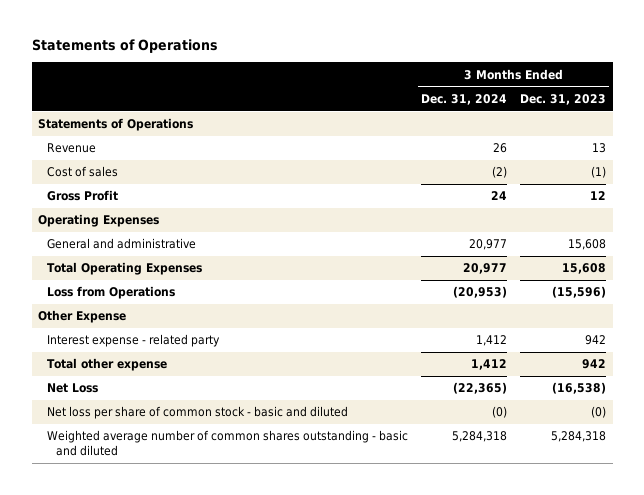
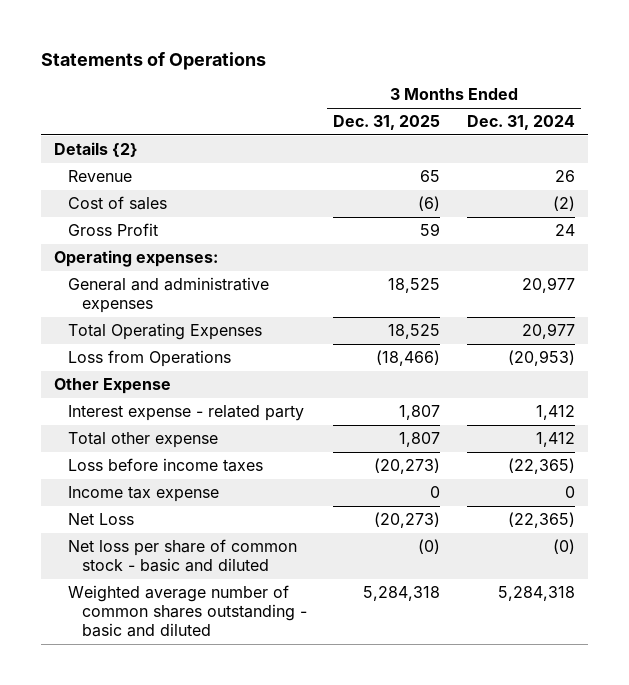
[520,93,607,105] Dec. 31, 2023 -> none
none -> [333,115,441,131] Dec. 31, 2025
[38,118,194,132] Statements of Operations -> [54,142,139,158] Details {2}
[38,214,160,228] Operating Expenses -> [54,250,219,268] Operating expenses:
[47,238,197,250] General and administrative -> [68,277,270,314] General and administrative expenses
none -> [68,458,264,473] Loss before income taxes
none -> [68,486,220,503] Income tax expense

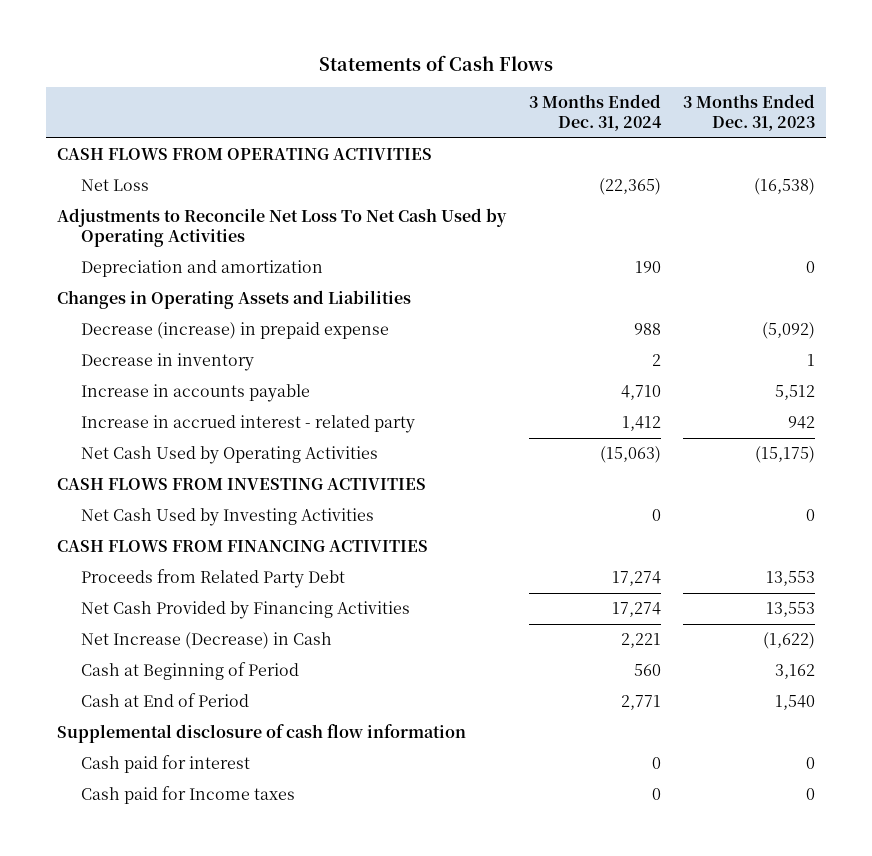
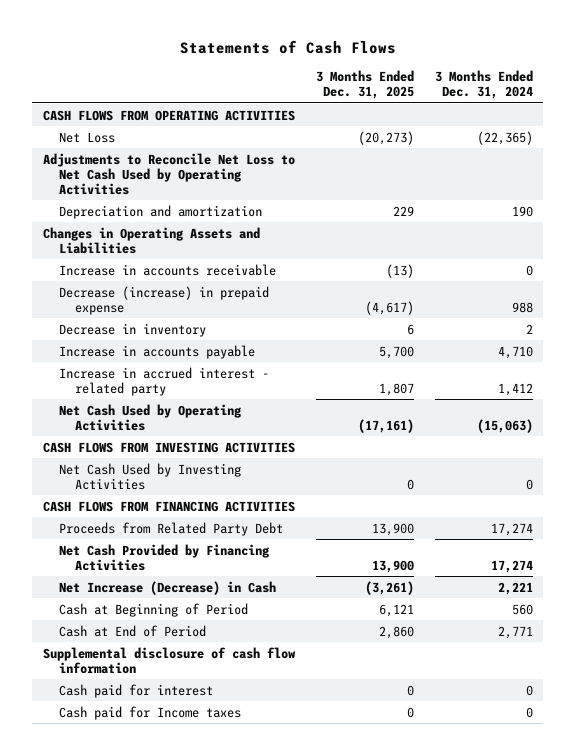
[683,93,816,131] 3 Months Ended Dec. 31, 2023 -> none
none -> [315,70,414,100] 3 Months Ended Dec. 31, 2025
[57,208,508,248] Adjustments to Reconcile Net Loss To Net Cash Used by Operating Activities -> [42,152,295,195] Adjustments to Reconcile Net Loss to Net Cash Used by Operating Activities
none -> [59,263,277,276] Increase in accounts receivable

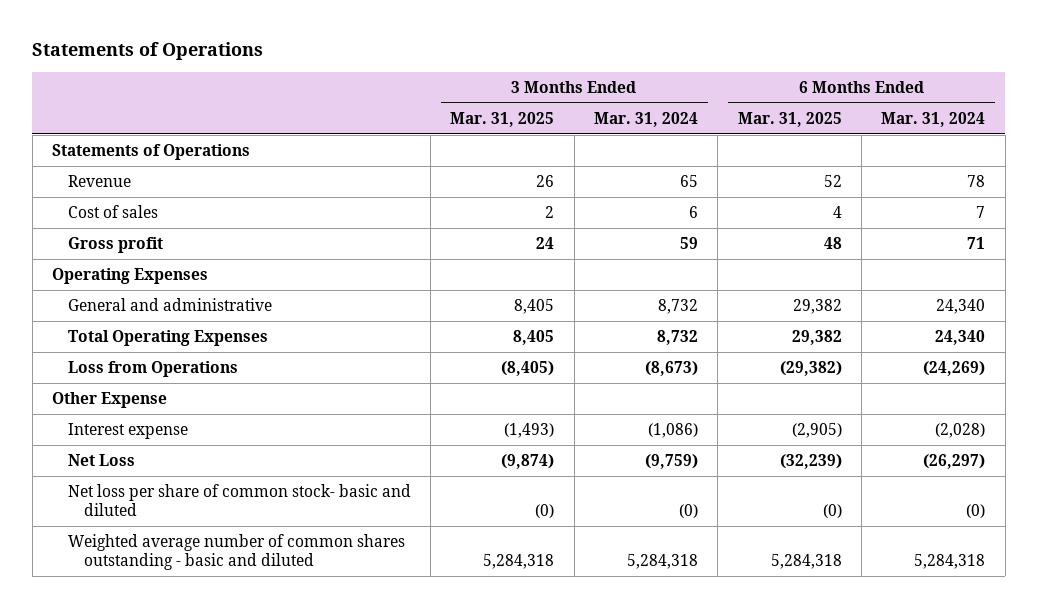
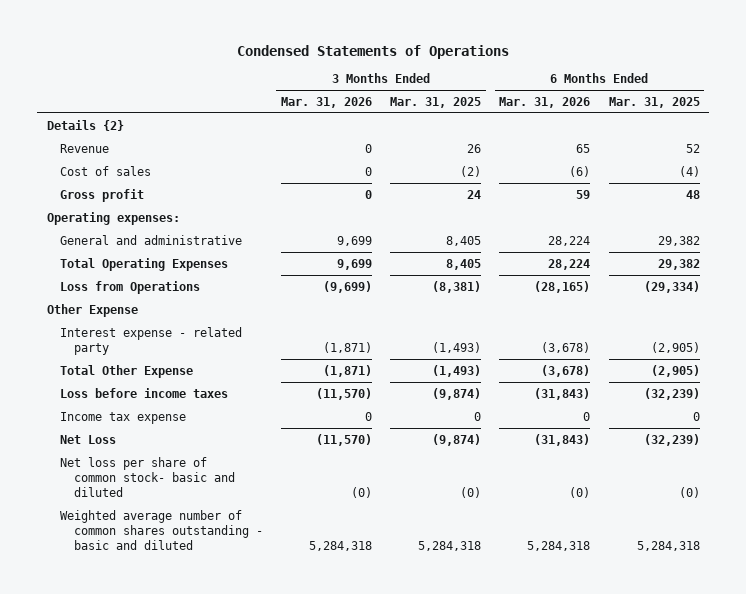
[32,42,264,61] Statements of Operations -> [237,44,510,59] Condensed Statements of Operations
[594,111,699,127] Mar. 31, 2024 -> none
[881,111,986,127] Mar. 31, 2024 -> none
none -> [280,96,372,108] Mar. 31, 2026
none -> [499,96,591,108] Mar. 31, 2026
[52,144,251,161] Statements of Operations -> [46,119,124,131] Details {2}
[545,206,555,219] 2 -> [460,165,482,177] (2)
[832,206,842,219] 4 -> [678,165,700,177] (4)
[52,268,209,285] Operating Expenses -> [46,211,180,225] Operating expenses:
[501,361,555,377] (8,405) -> [432,280,482,293] (8,381)
[779,361,842,377] (29,382) -> [643,280,700,293] (29,334)
[67,423,188,440] Interest expense -> [60,326,243,355] Interest expense - related party
none -> [60,364,194,378] Total Other Expense
none -> [60,387,229,398] Loss before income taxes
none -> [60,411,187,424] Income tax expense

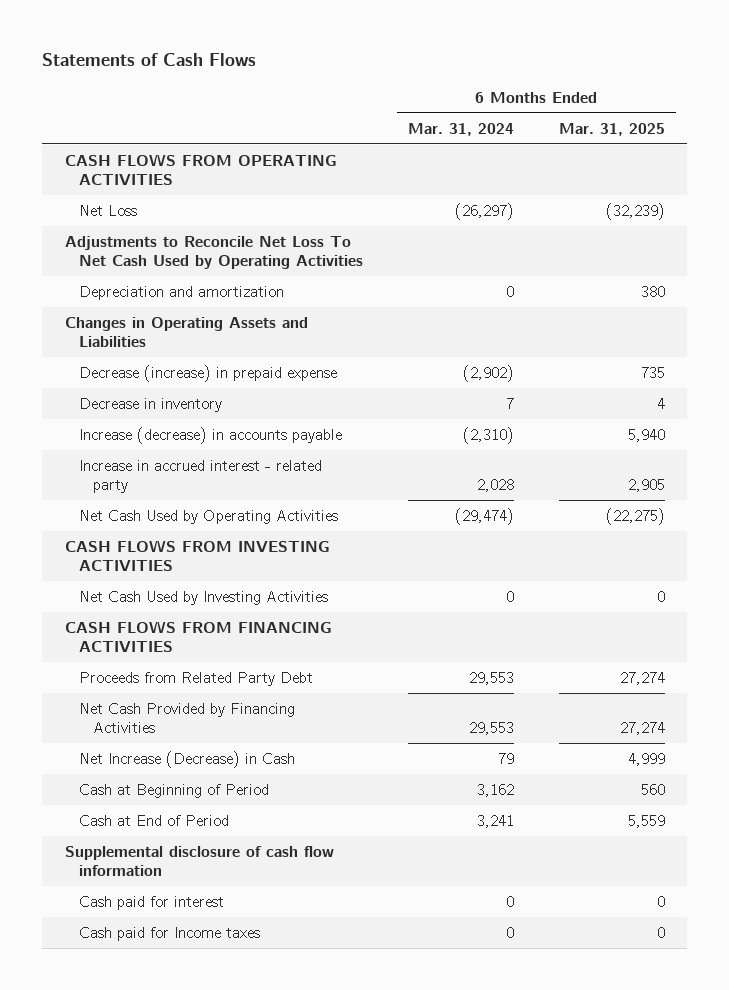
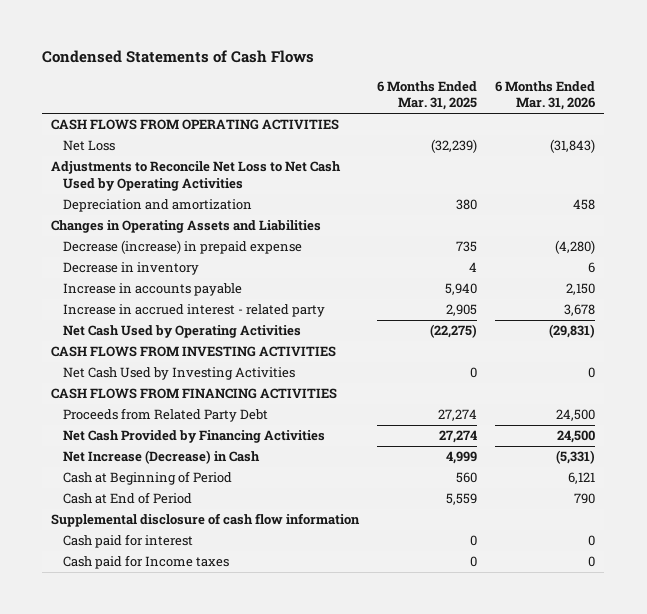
[42,53,257,67] Statements of Cash Flows -> [42,50,315,64] Condensed Statements of Cash Flows
[407,122,514,136] Mar. 31, 2024 -> none
none -> [495,80,596,111] 6 Months Ended Mar. 31, 2026
[64,235,363,269] Adjustments to Reconcile Net Loss To Net Cash Used by Operating Activities -> [51,161,342,191] Adjustments to Reconcile Net Loss to Net Cash Used by Operating Activities
[78,426,342,444] Increase (decrease) in accounts payable -> [62,283,242,297] Increase in accounts payable

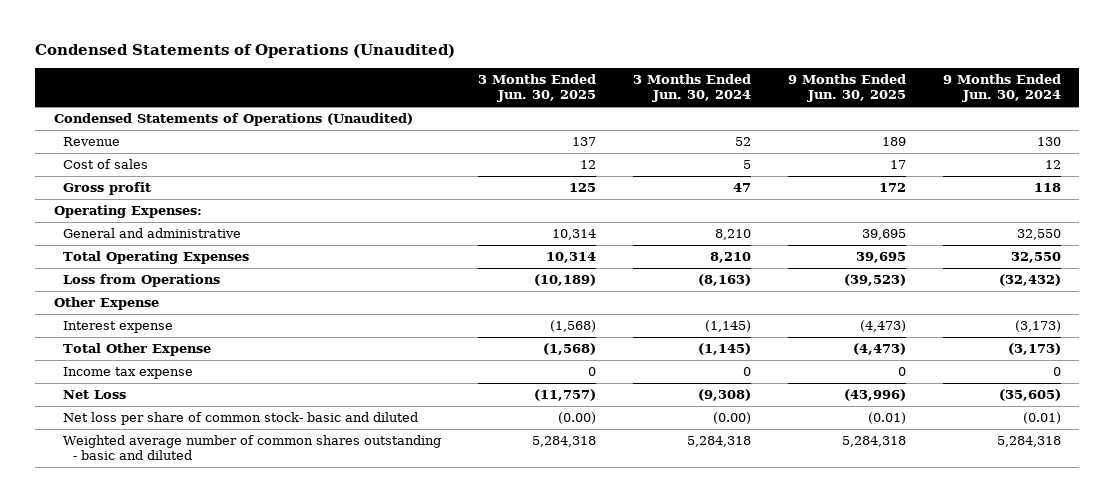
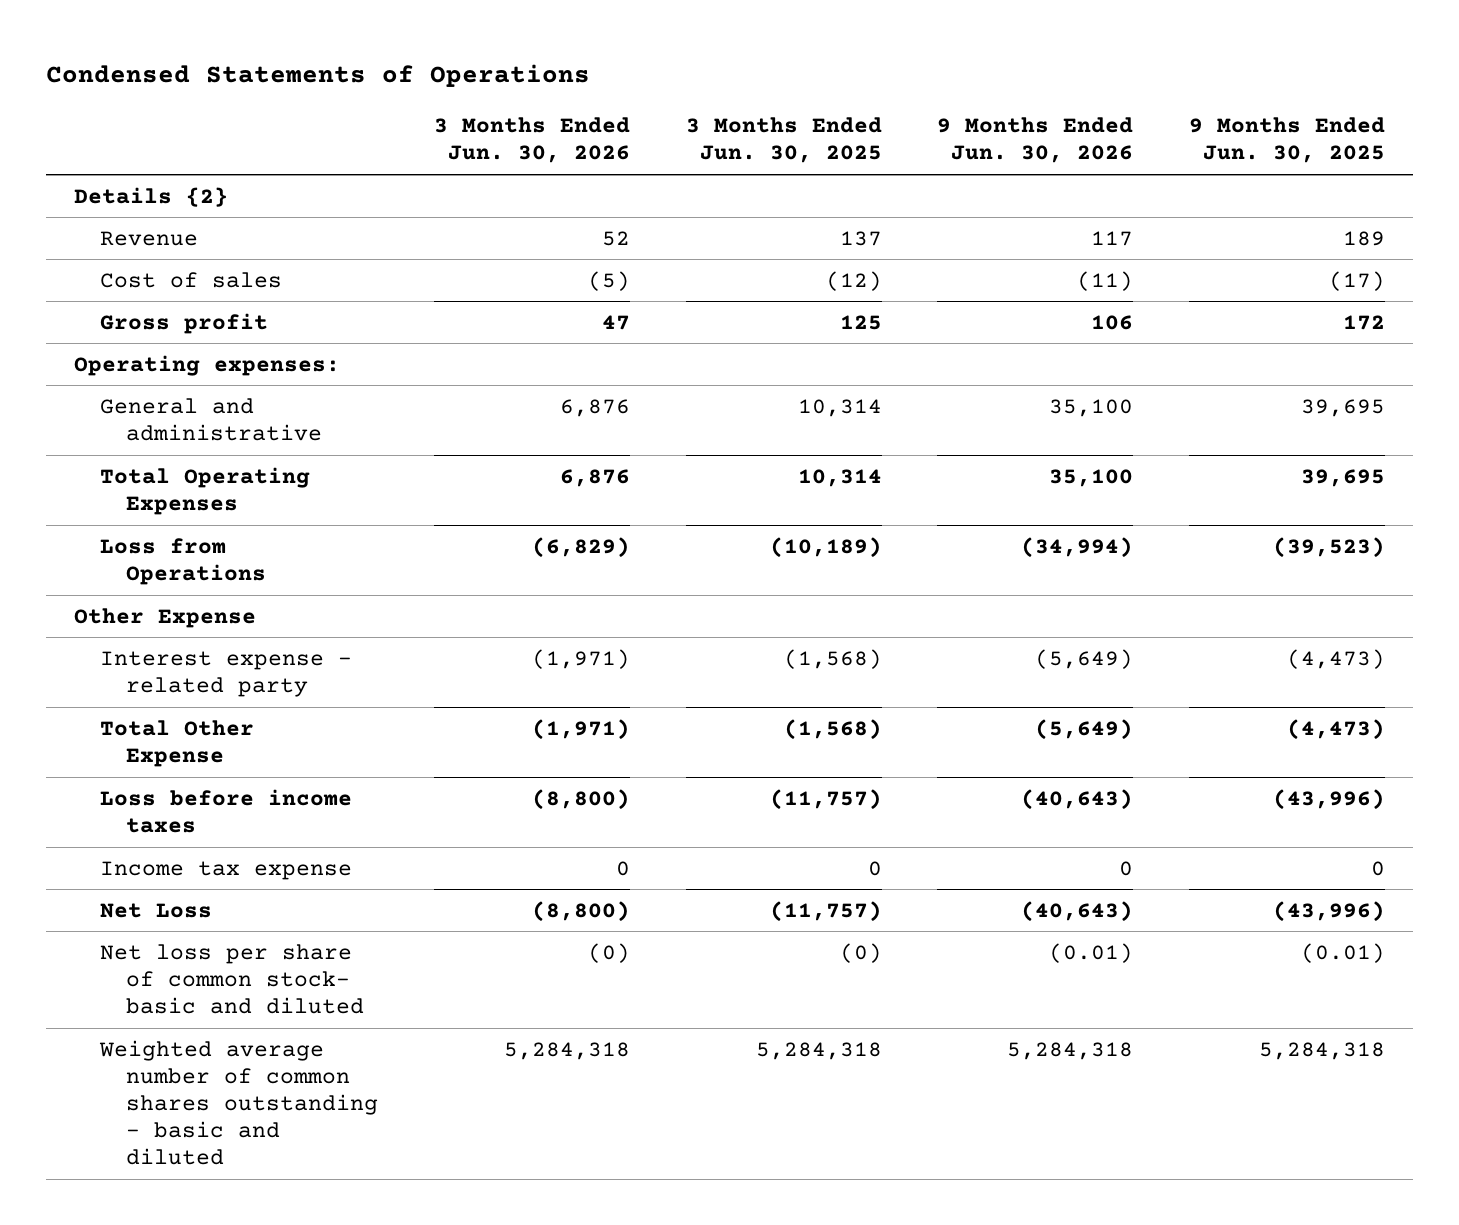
[35,44,456,59] Condensed Statements of Operations (Unaudited) -> [46,63,591,87] Condensed Statements of Operations
[632,74,751,103] 3 Months Ended Jun. 30, 2024 -> none
[942,74,1061,103] 9 Months Ended Jun. 30, 2024 -> none
none -> [433,117,630,164] 3 Months Ended Jun. 30, 2026
none -> [937,117,1134,164] 9 Months Ended Jun. 30, 2026
[53,113,413,127] Condensed Statements of Operations (Unaudited) -> [74,186,229,207] Details {2}
[580,160,597,170] 12 -> [825,270,882,291] (12)
[889,160,906,170] 17 -> [1329,270,1386,291] (17)
[53,205,202,219] Operating Expenses: -> [74,354,341,376] Operating expenses:
[63,321,174,334] Interest expense -> [100,650,353,697] Interest expense - related party
none -> [100,788,353,833] Loss before income taxes
[558,412,597,425] (0.00) -> [839,942,882,963] (0)

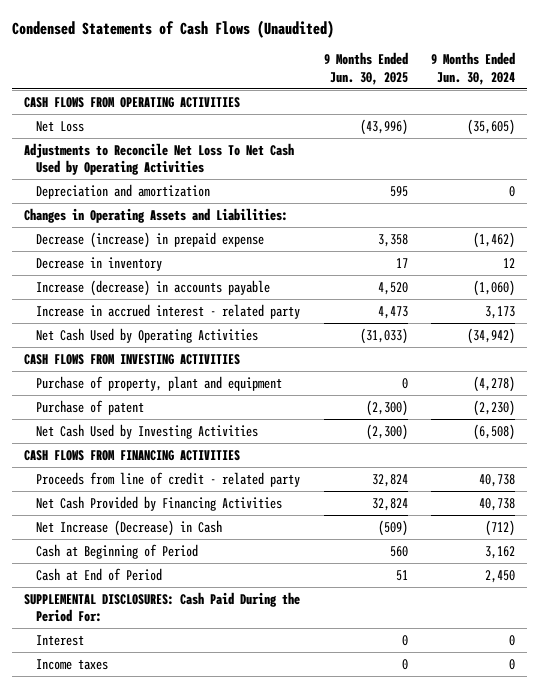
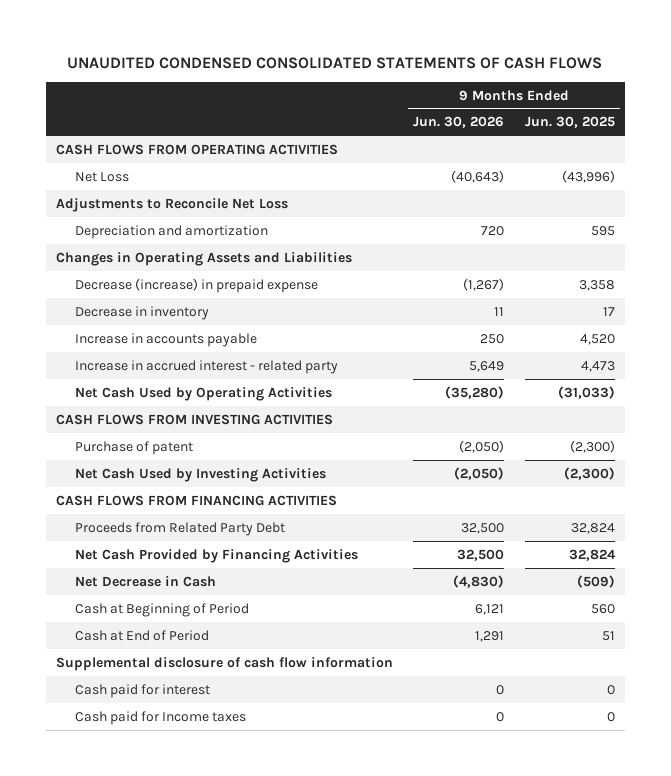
[12,19,335,38] Condensed Statements of Cash Flows (Unaudited) -> [67,56,603,69] UNAUDITED CONDENSED CONSOLIDATED STATEMENTS OF CASH FLOWS
[431,52,516,85] 9 Months Ended Jun. 30, 2024 -> none
none -> [413,116,505,129] Jun. 30, 2026
[23,142,294,176] Adjustments to Reconcile Net Loss To Net Cash Used by Operating Activities -> [56,197,289,212] Adjustments to Reconcile Net Loss
[23,207,288,223] Changes in Operating Assets and Liabilities: -> [56,251,353,266] Changes in Operating Assets and Liabilities
[36,279,271,296] Increase (decrease) in accounts payable -> [75,332,258,347] Increase in accounts payable
[36,375,283,391] Purchase of property, plant and equipment -> none
[36,471,301,487] Proceeds from line of credit - related party -> [75,521,286,536] Proceeds from Related Party Debt
[36,519,223,536] Net Increase (Decrease) in Cash -> [75,575,217,587] Net Decrease in Cash
[23,591,300,623] SUPPLEMENTAL DISCLOSURES: Cash Paid During the Period For: -> none
[36,634,85,646] Interest -> none
[36,658,109,670] Income taxes -> none
none -> [56,656,394,671] Supplemental disclosure of cash flow information
none -> [75,683,211,698] Cash paid for interest
none -> [75,710,247,725] Cash paid for Income taxes

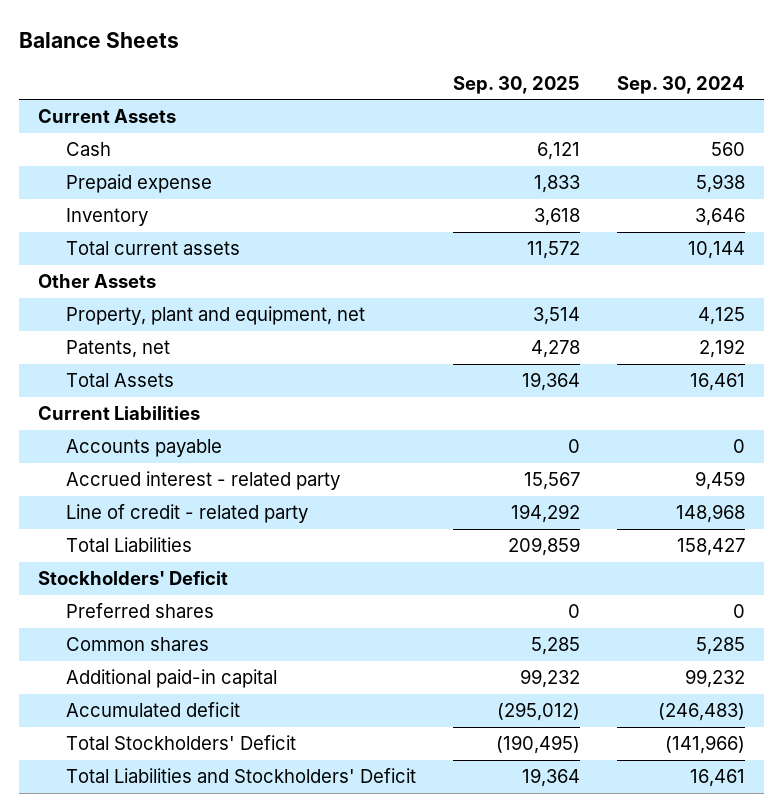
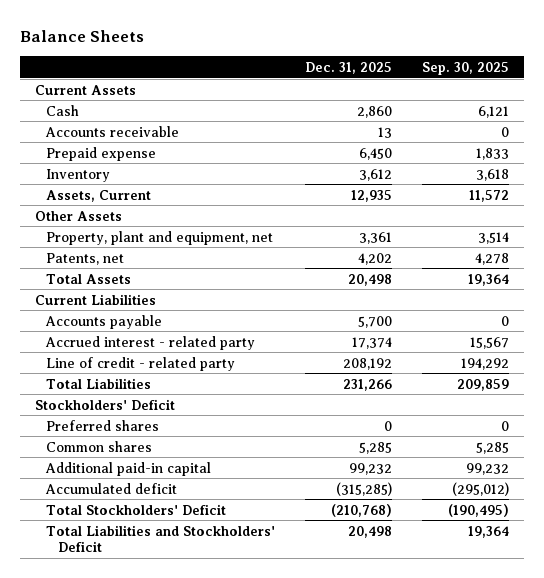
[617,75,746,94] Sep. 30, 2024 -> none
none -> [304,61,392,74] Dec. 31, 2025
none -> [45,125,180,137] Accounts receivable
[66,241,241,256] Total current assets -> [46,189,152,202] Assets, Current

